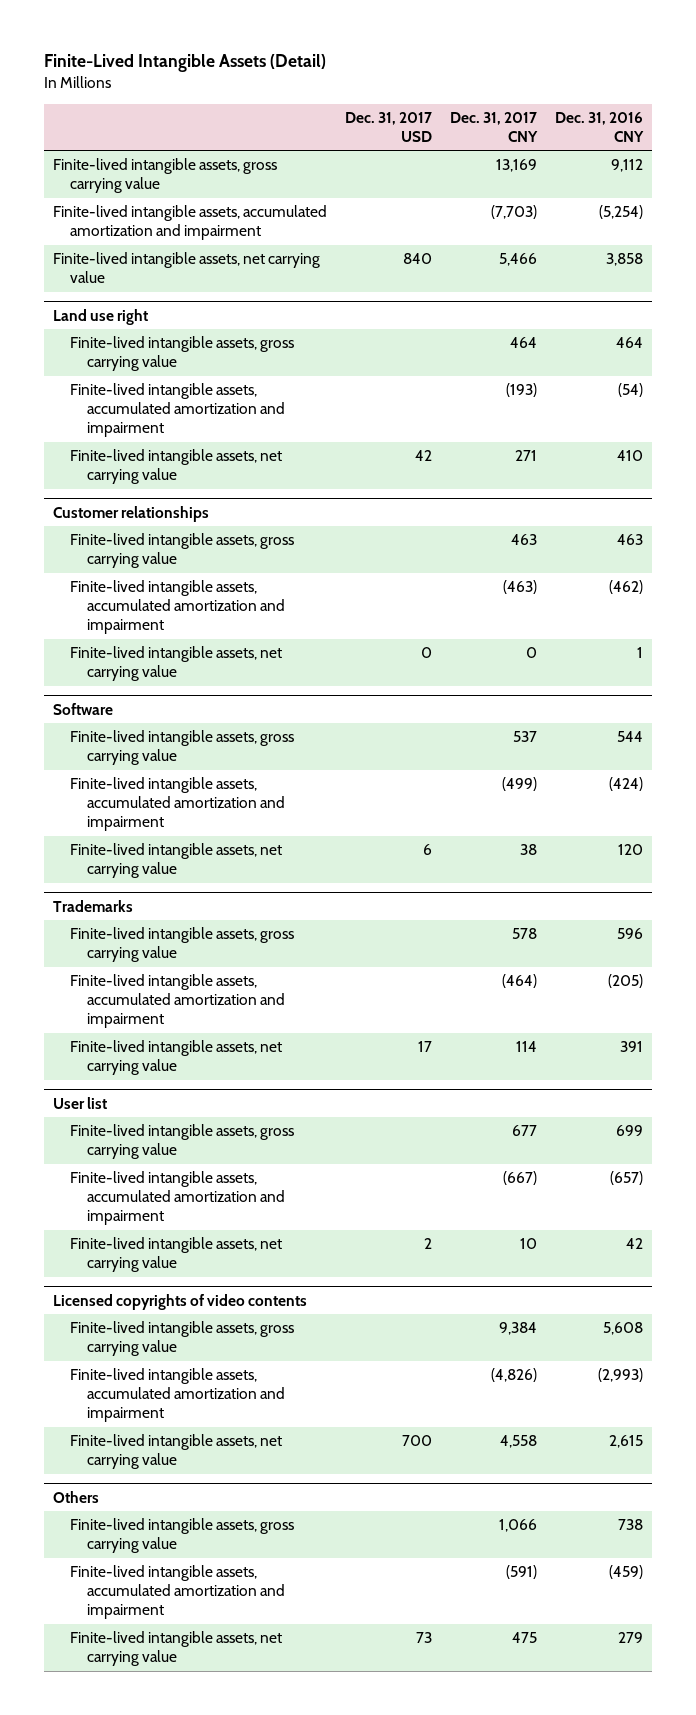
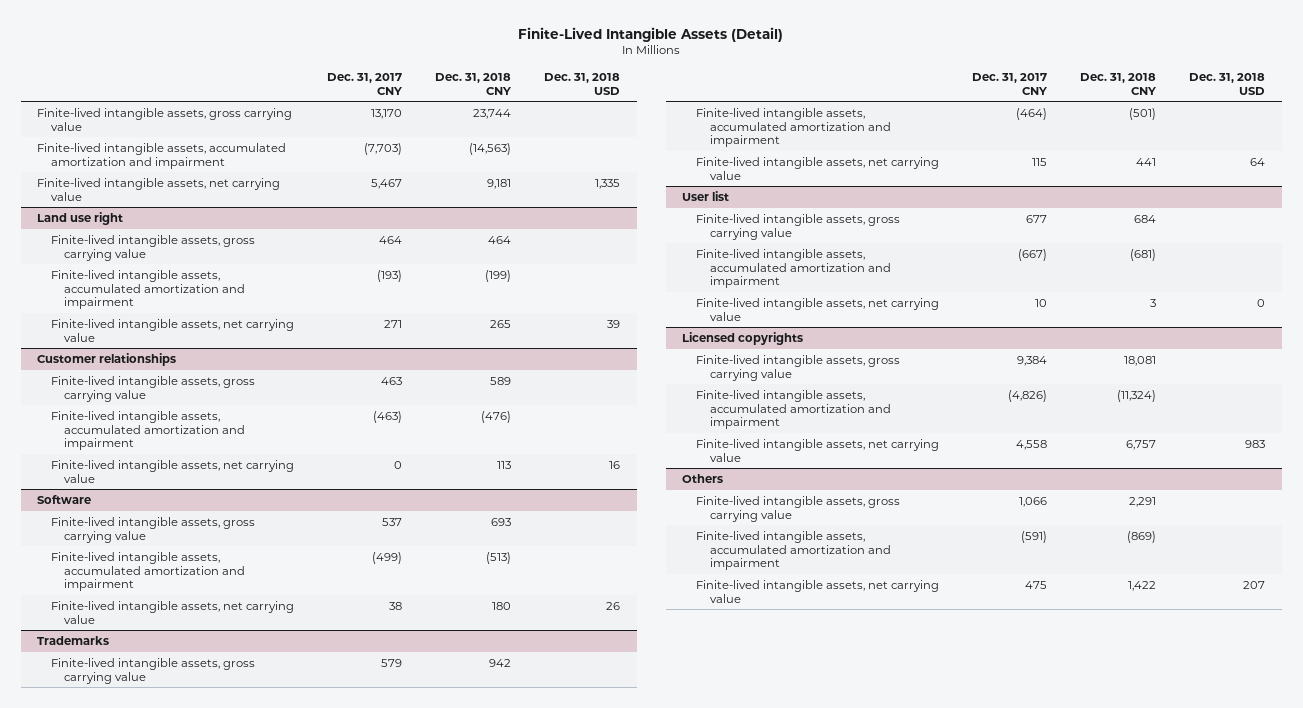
[344,111,432,142] Dec. 31, 2017 USD -> none
[555,111,645,142] Dec. 31, 2016 CNY -> none
none -> [435,72,512,95] Dec. 31, 2018 CNY
none -> [544,72,621,95] Dec. 31, 2018 USD
[496,159,538,173] 13,169 -> [370,108,402,119] 13,170
[499,253,538,267] 5,466 -> [370,178,402,189] 5,467
[512,928,538,940] 578 -> [380,658,402,667] 579
[516,1041,538,1053] 114 -> [1032,157,1048,166] 115
[52,1293,307,1310] Licensed copyrights of video contents -> [682,331,804,345] Licensed copyrights

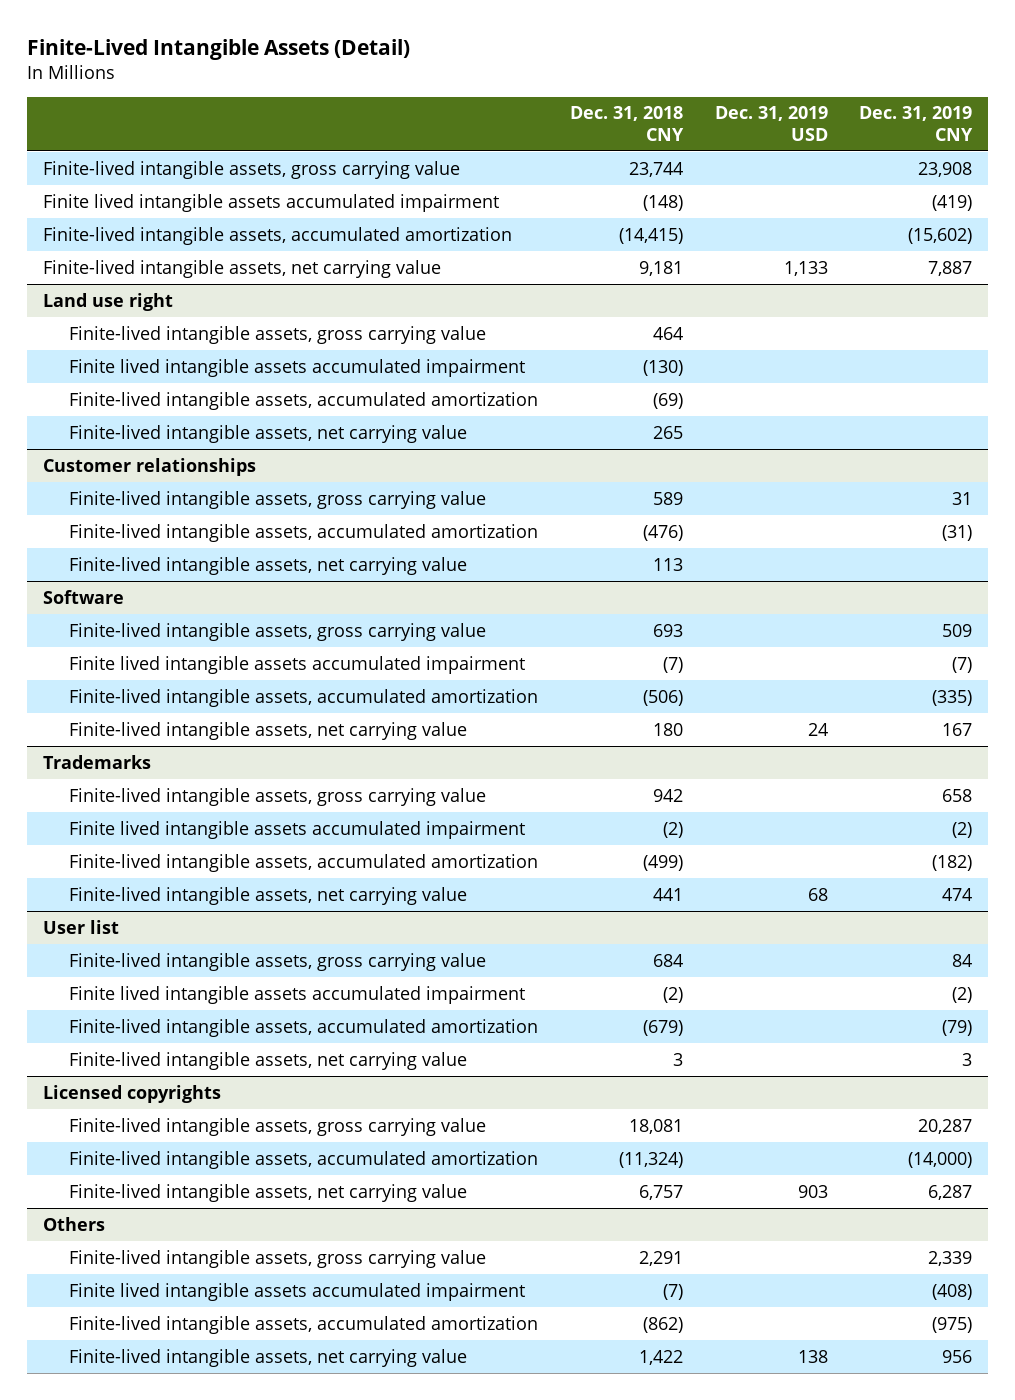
[326,72,402,95] Dec. 31, 2017 CNY -> none
[544,72,621,95] Dec. 31, 2018 USD -> none
none -> [714,106,828,141] Dec. 31, 2019 USD
none -> [859,106,974,141] Dec. 31, 2019 CNY
none -> [42,193,499,212] Finite lived intangible assets accumulated impairment
[37,142,287,169] Finite-lived intangible assets, accumulated amortization and impairment -> [42,226,512,245] Finite-lived intangible assets, accumulated amortization
[469,142,512,155] (14,563) -> [618,227,683,244] (14,415)
none -> [68,358,525,377] Finite lived intangible assets accumulated impairment
[50,269,246,310] Finite-lived intangible assets, accumulated amortization and impairment -> [68,391,538,410] Finite-lived intangible assets, accumulated amortization
[485,269,512,282] (199) -> [652,392,683,409] (69)
[50,410,246,451] Finite-lived intangible assets, accumulated amortization and impairment -> [68,523,538,542] Finite-lived intangible assets, accumulated amortization
none -> [68,655,525,674] Finite lived intangible assets accumulated impairment
[50,551,246,592] Finite-lived intangible assets, accumulated amortization and impairment -> [68,688,538,707] Finite-lived intangible assets, accumulated amortization
[486,551,512,564] (513) -> [642,689,683,706] (506)
none -> [68,820,525,839] Finite lived intangible assets accumulated impairment
[695,107,891,148] Finite-lived intangible assets, accumulated amortization and impairment -> [68,853,538,872] Finite-lived intangible assets, accumulated amortization
[1129,107,1157,120] (501) -> [642,854,683,871] (499)
none -> [68,985,525,1004] Finite lived intangible assets accumulated impairment
[695,248,891,289] Finite-lived intangible assets, accumulated amortization and impairment -> [68,1018,538,1037] Finite-lived intangible assets, accumulated amortization
[1130,248,1157,261] (681) -> [642,1019,683,1036] (679)
[695,389,891,430] Finite-lived intangible assets, accumulated amortization and impairment -> [68,1150,538,1169] Finite-lived intangible assets, accumulated amortization
none -> [68,1282,525,1301] Finite lived intangible assets accumulated impairment
[695,530,891,571] Finite-lived intangible assets, accumulated amortization and impairment -> [68,1315,538,1334] Finite-lived intangible assets, accumulated amortization
[1127,530,1157,543] (869) -> [642,1316,683,1333] (862)

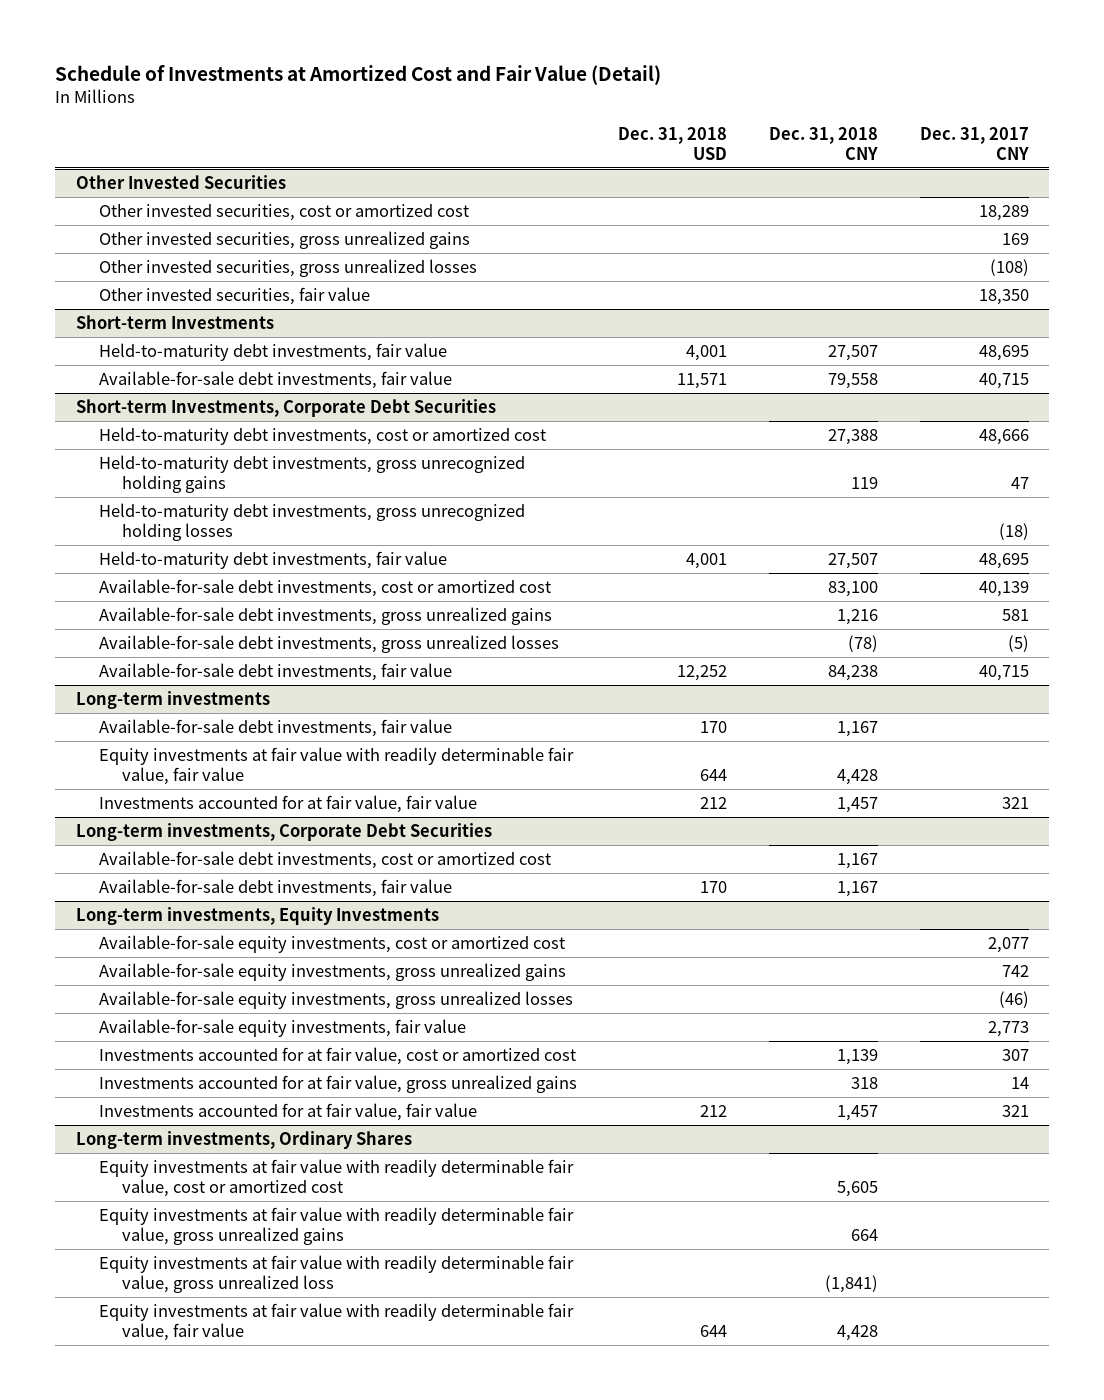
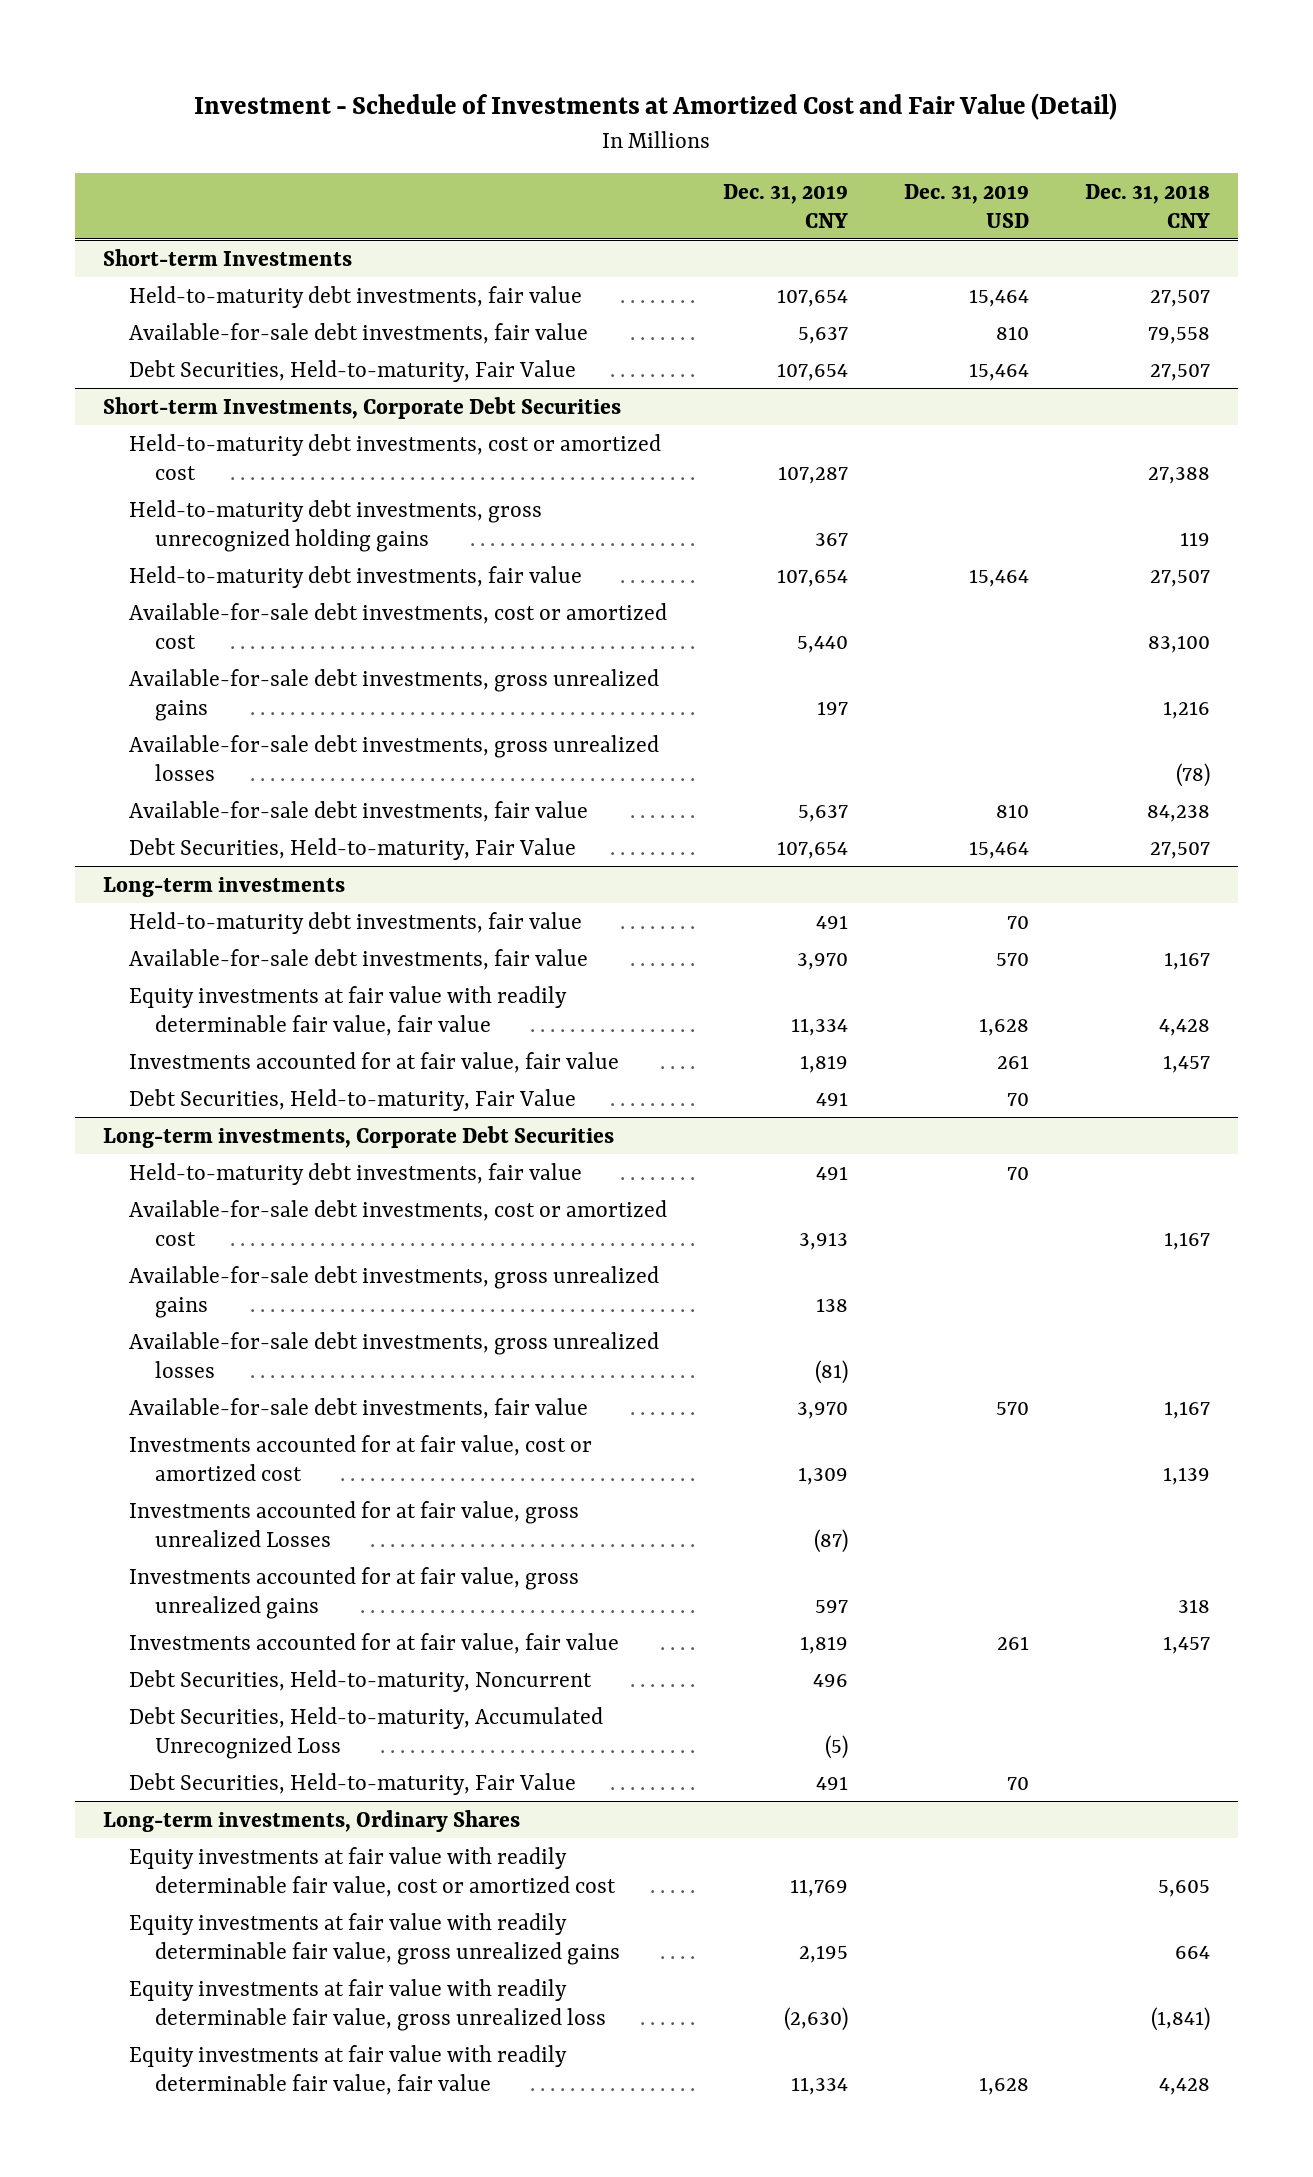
[54,64,661,85] Schedule of Investments at Amortized Cost and Fair Value (Detail) -> [194,93,1118,121] Investment - Schedule of Investments at Amortized Cost and Fair Value (Detail)
[618,126,728,161] Dec. 31, 2018 USD -> none
[919,126,1029,161] Dec. 31, 2017 CNY -> none
none -> [722,183,848,228] Dec. 31, 2019 CNY
none -> [903,183,1029,228] Dec. 31, 2019 USD
[75,174,286,189] Other Invested Securities -> none
[98,203,469,221] Other invested securities, cost or amortized cost -> none
[98,230,470,249] Other invested securities, gross unrealized gains -> none
[98,258,477,277] Other invested securities, gross unrealized losses -> none
[98,286,370,305] Other invested securities, fair value -> none
none -> [129,359,577,382] Debt Securities, Held-to-maturity, Fair Value
[98,502,525,542] Held-to-maturity debt investments, gross unrecognized holding losses -> none
none -> [129,837,577,860] Debt Securities, Held-to-maturity, Fair Value
none -> [129,911,583,934] Held-to-maturity debt investments, fair value
none -> [129,1088,577,1111] Debt Securities, Held-to-maturity, Fair Value
none -> [129,1162,583,1185] Held-to-maturity debt investments, fair value
none -> [129,1265,660,1318] Available-for-sale debt investments, gross unrealized gains
none -> [129,1331,660,1378] Available-for-sale debt investments, gross unrealized losses
[75,906,439,925] Long-term investments, Equity Investments -> none
[98,934,565,953] Available-for-sale equity investments, cost or amortized cost -> none
[98,962,566,981] Available-for-sale equity investments, gross unrealized gains -> none
[98,990,573,1009] Available-for-sale equity investments, gross unrealized losses -> none
[98,1018,466,1037] Available-for-sale equity investments, fair value -> none
none -> [129,1500,580,1547] Investments accounted for at fair value, gross unrealized Losses
none -> [129,1669,593,1692] Debt Securities, Held-to-maturity, Noncurrent
none -> [129,1706,604,1759] Debt Securities, Held-to-maturity, Accumulated Unrecognized Loss
none -> [129,1772,577,1795] Debt Securities, Held-to-maturity, Fair Value

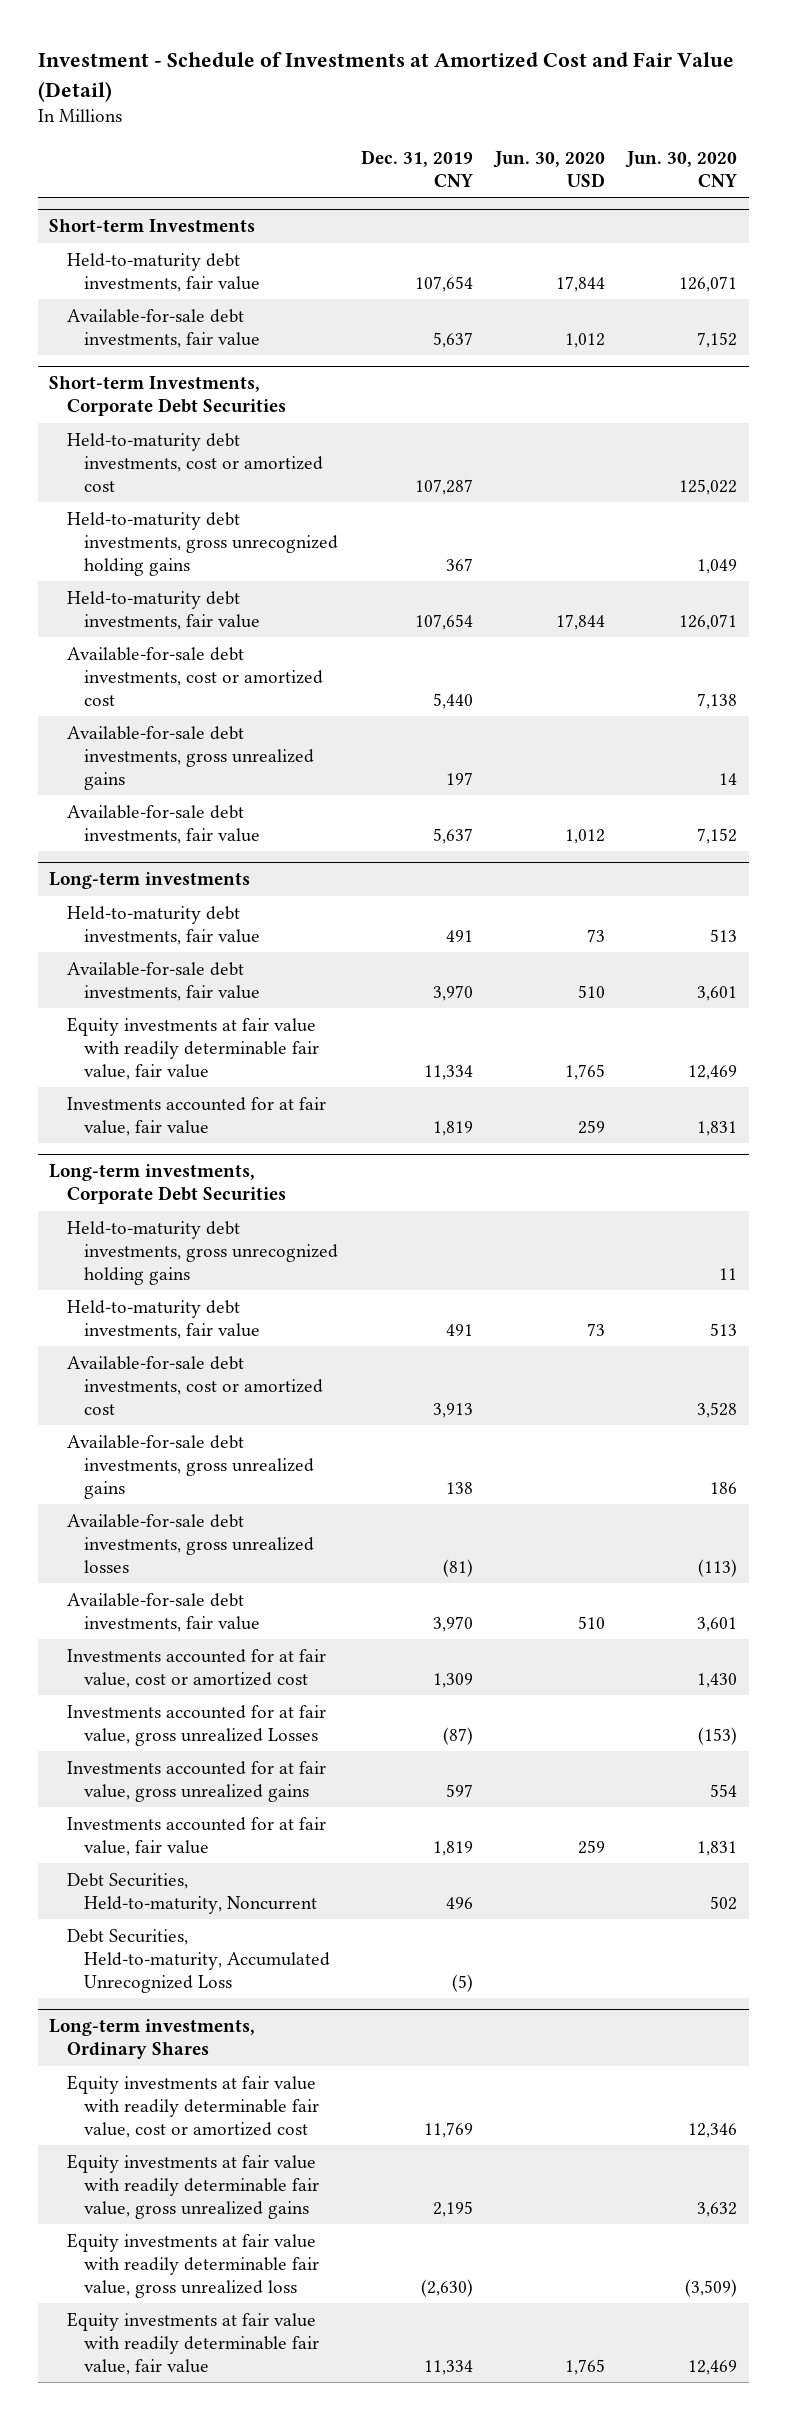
[903,183,1029,228] Dec. 31, 2019 USD -> none
[1084,183,1210,228] Dec. 31, 2018 CNY -> none
none -> [493,150,606,188] Jun. 30, 2020 USD
none -> [625,150,738,188] Jun. 30, 2020 CNY
[129,359,577,382] Debt Securities, Held-to-maturity, Fair Value -> none
[129,734,660,781] Available-for-sale debt investments, gross unrealized losses -> none
[129,837,577,860] Debt Securities, Held-to-maturity, Fair Value -> none
[129,1088,577,1111] Debt Securities, Held-to-maturity, Fair Value -> none
none -> [66,1220,339,1285] Held-to-maturity debt investments, gross unrecognized holding gains
[129,1772,577,1795] Debt Securities, Held-to-maturity, Fair Value -> none

